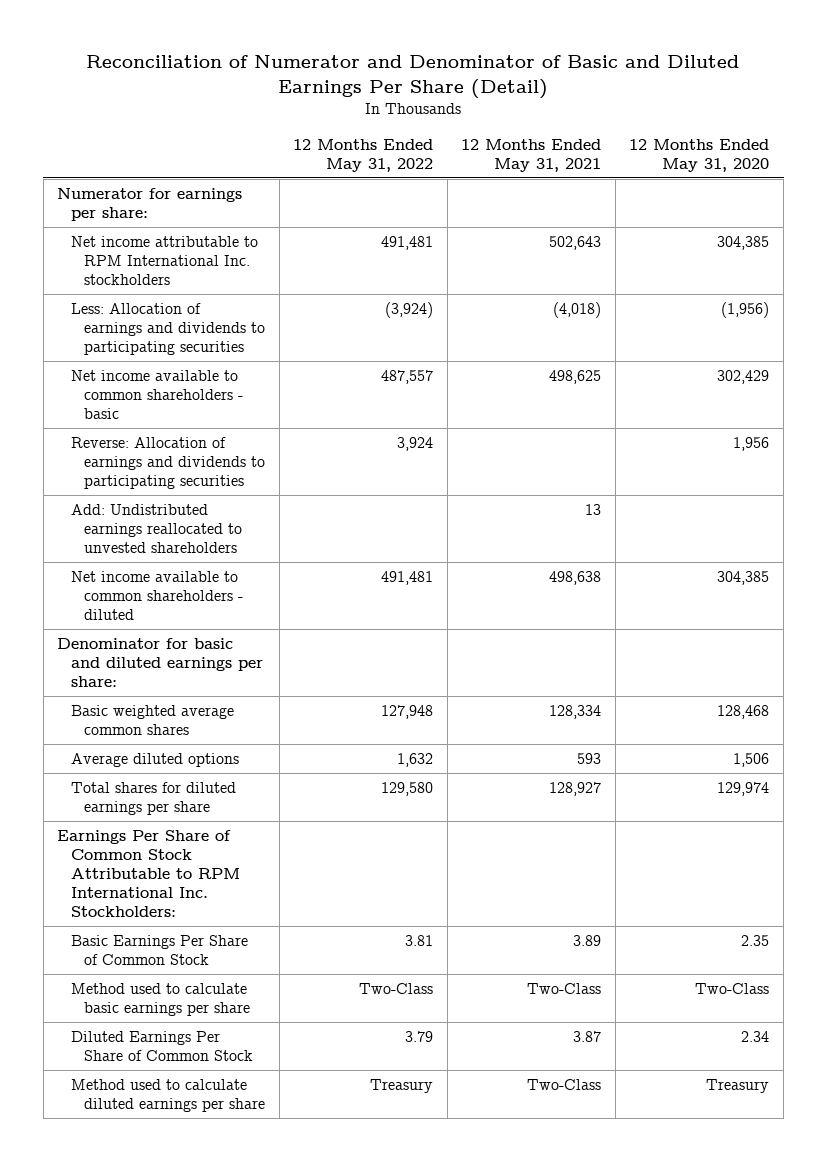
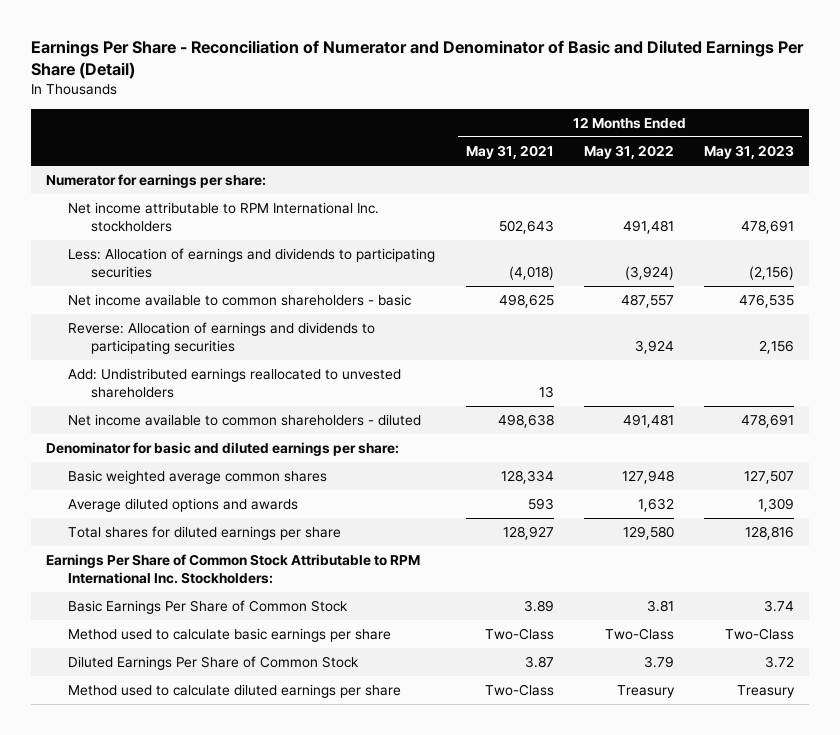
[86,55,740,99] Reconciliation of Numerator and Denominator of Basic and Diluted Earnings Per Share (Detail) -> [31,40,805,80] Earnings Per Share - Reconciliation of Numerator and Denominator of Basic and Diluted Earnings Per Share (Detail)
[629,139,770,173] 12 Months Ended May 31, 2020 -> none
none -> [704,145,795,160] May 31, 2023
[70,752,239,767] Average diluted options -> [68,498,299,513] Average diluted options and awards

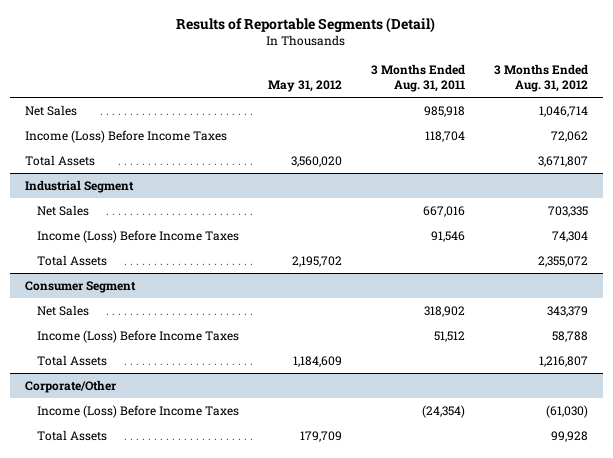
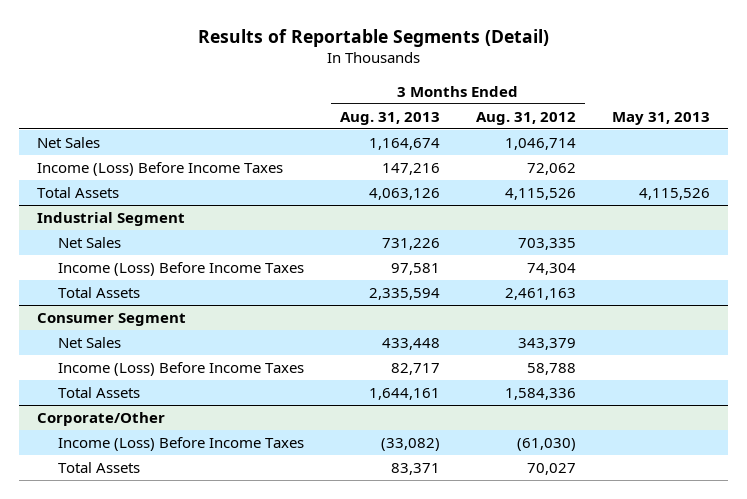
[267,80,342,93] May 31, 2012 -> none
[371,63,466,93] 3 Months Ended Aug. 31, 2011 -> none
none -> [339,111,440,125] Aug. 31, 2013
none -> [612,111,711,125] May 31, 2013
[538,155,589,167] 3,671,807 -> [505,188,577,201] 4,115,526
[538,255,589,267] 2,355,072 -> [505,288,577,301] 2,461,163
[539,355,589,367] 1,216,807 -> [505,388,577,401] 1,584,336
[551,430,589,442] 99,928 -> [527,463,577,476] 70,027

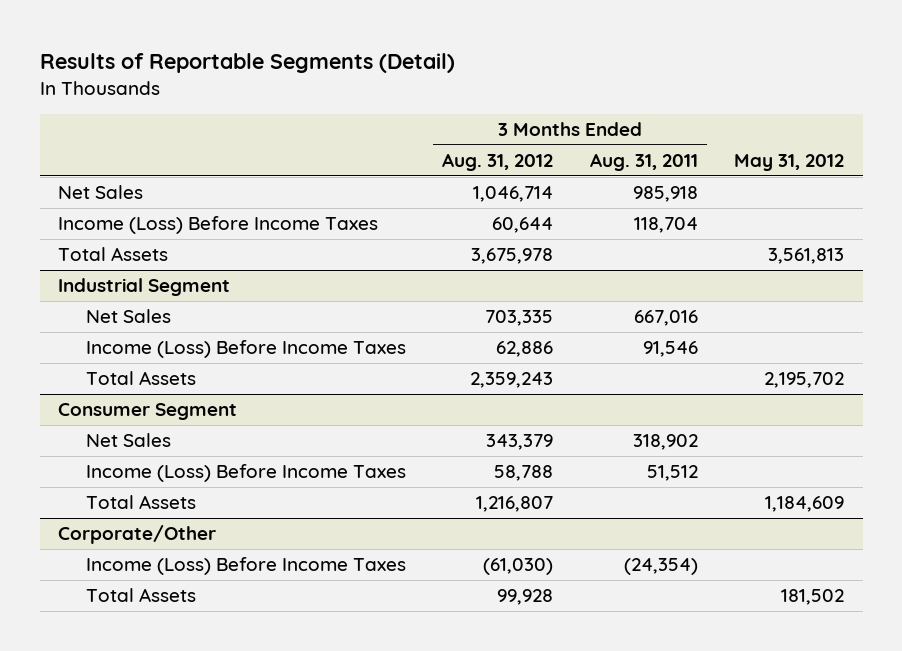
[339,111,440,125] Aug. 31, 2013 -> none
[612,111,711,125] May 31, 2013 -> none
none -> [589,153,698,172] Aug. 31, 2011
none -> [734,154,845,172] May 31, 2012
[527,163,577,176] 72,062 -> [492,217,554,234] 60,644
[505,188,577,201] 4,115,526 -> [471,248,554,265] 3,675,978
[527,263,577,276] 74,304 -> [496,341,554,358] 62,886
[505,288,577,301] 2,461,163 -> [470,372,554,389] 2,359,243
[505,388,577,401] 1,584,336 -> [476,496,554,513] 1,216,807
[527,463,577,476] 70,027 -> [497,589,554,606] 99,928

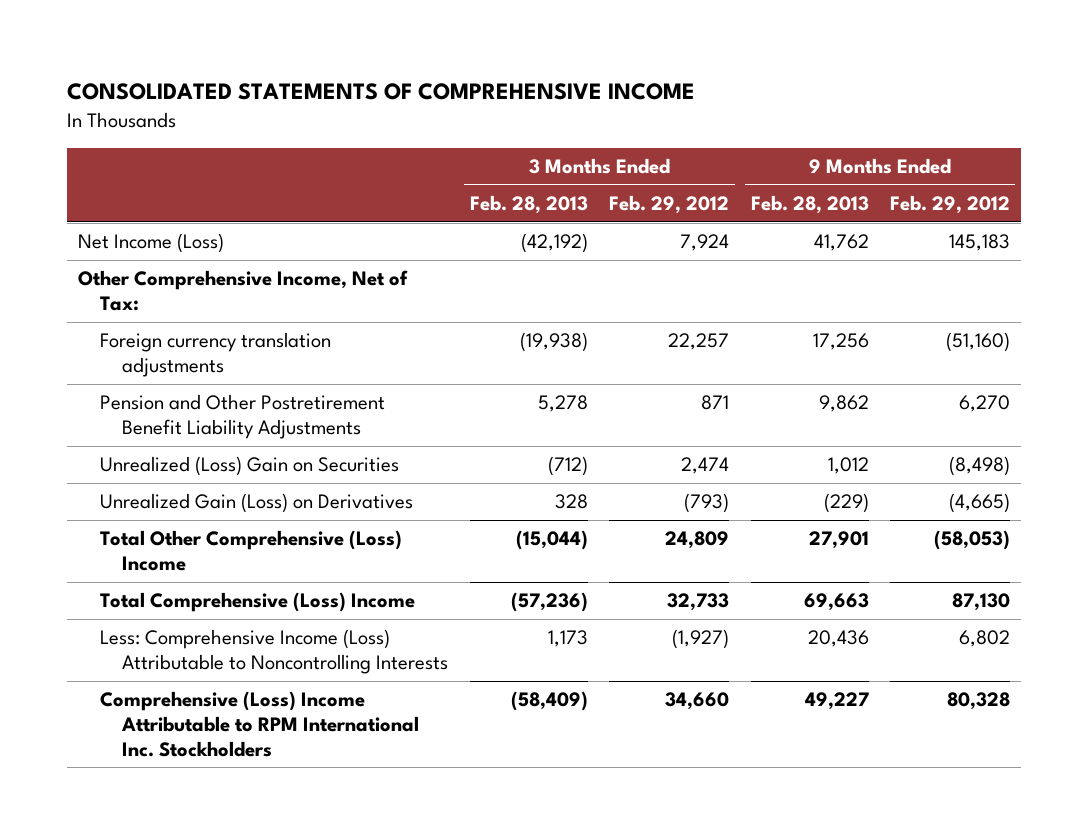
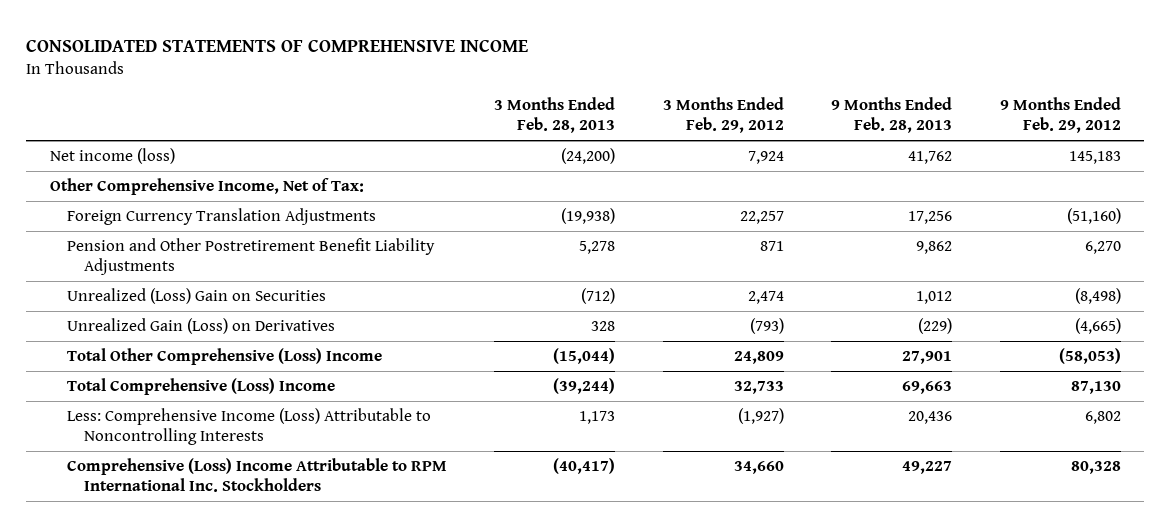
[78,233,225,254] Net Income (Loss) -> [50,148,176,165] Net income (loss)
[520,233,588,254] (42,192) -> [561,148,616,165] (24,200)
[100,332,332,377] Foreign currency translation adjustments -> [66,208,376,226] Foreign Currency Translation Adjustments
[510,592,588,613] (57,236) -> [553,378,616,395] (39,244)
[510,691,588,712] (58,409) -> [553,458,616,475] (40,417)

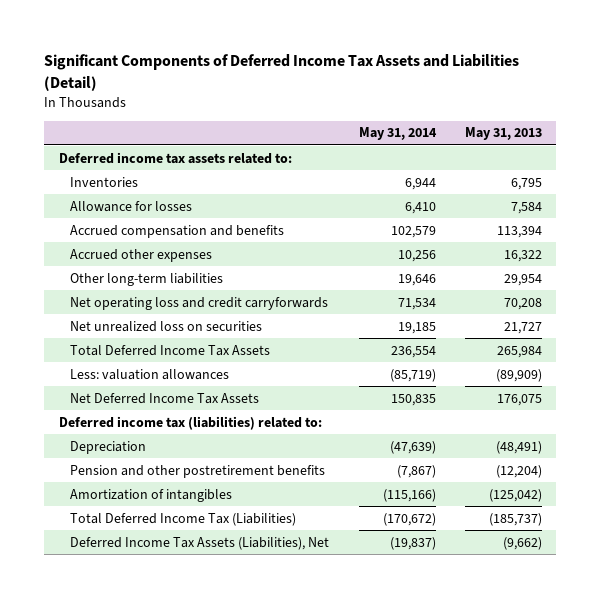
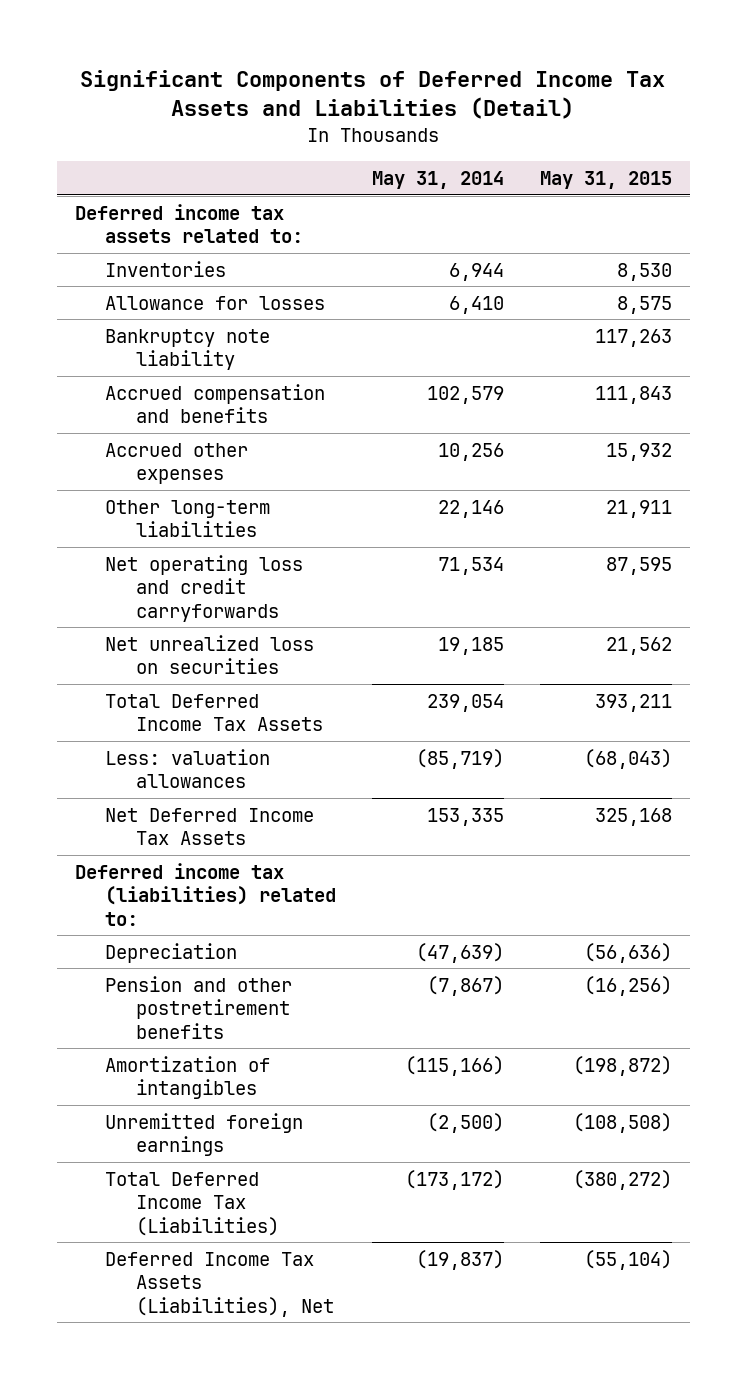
[464,127,542,141] May 31, 2013 -> none
none -> [539,171,672,190] May 31, 2015
none -> [105,328,271,371] Bankruptcy note liability
[397,273,436,286] 19,646 -> [438,499,505,518] 22,146
[390,345,436,358] 236,554 -> [427,693,505,712] 239,054
[390,393,436,406] 150,835 -> [427,807,505,826] 153,335
none -> [105,1112,304,1157] Unremitted foreign earnings
[382,512,436,526] (170,672) -> [405,1169,505,1190] (173,172)

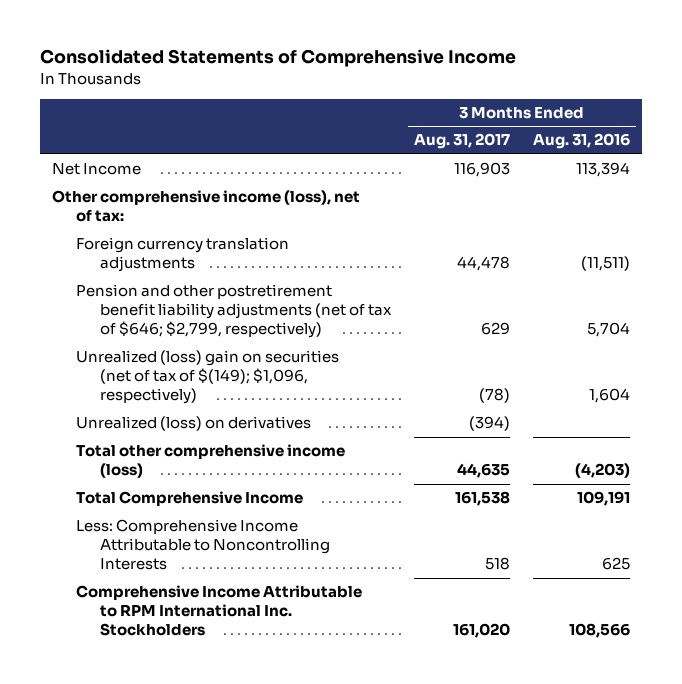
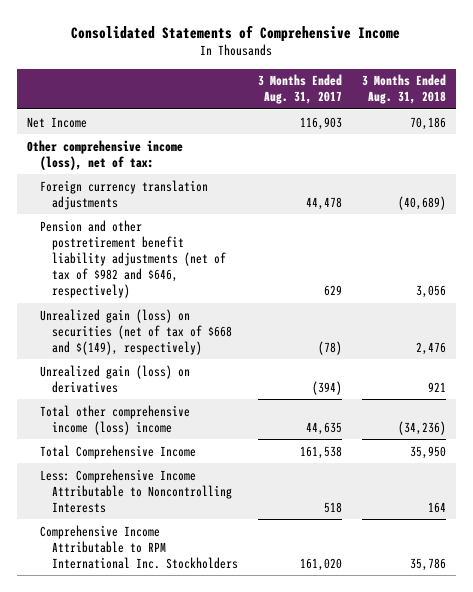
[533,133,631,150] Aug. 31, 2016 -> none
none -> [361,74,446,105] 3 Months Ended Aug. 31, 2018
[75,284,392,339] Pension and other postretirement benefit liability adjustments (net of tax of $646; $2,799, respectively) -> [39,219,227,299] Pension and other postretirement benefit liability adjustments (net of tax of $982 and $646, respectively)
[75,350,339,405] Unrealized (loss) gain on securities (net of tax of $(149); $1,096, respectively) -> [39,308,233,355] Unrealized gain (loss) on securities (net of tax of $668 and $(149), respectively)
[75,416,311,432] Unrealized (loss) on derivatives -> [39,364,190,393] Unrealized gain (loss) on derivatives
[75,444,345,479] Total other comprehensive income (loss) -> [39,404,190,435] Total other comprehensive income (loss) income

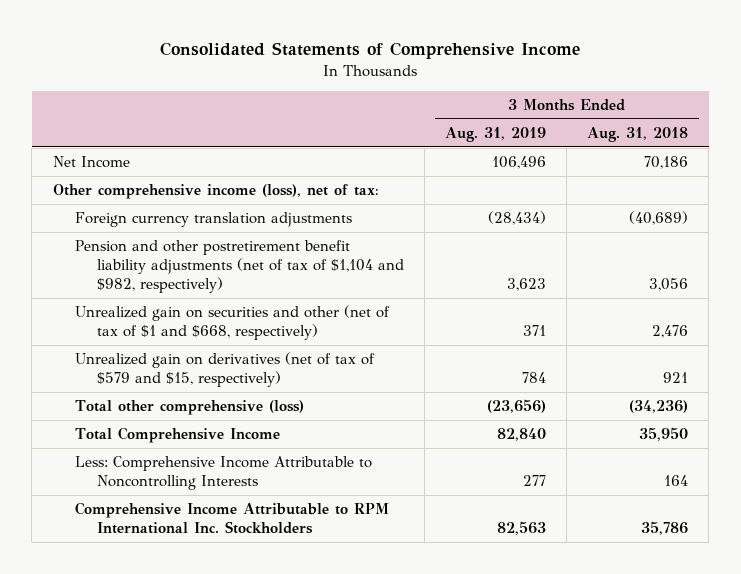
[257,74,342,105] 3 Months Ended Aug. 31, 2017 -> none
none -> [444,126,546,142] Aug. 31, 2019
[39,219,227,299] Pension and other postretirement benefit liability adjustments (net of tax of $982 and $646, respectively) -> [74,240,404,293] Pension and other postretirement benefit liability adjustments (net of tax of $1,104 and $982, respectively)
[39,308,233,355] Unrealized gain (loss) on securities (net of tax of $668 and $(149), respectively) -> [74,305,390,340] Unrealized gain on securities and other (net of tax of $1 and $668, respectively)
[39,364,190,393] Unrealized gain (loss) on derivatives -> [74,352,375,387] Unrealized gain on derivatives (net of tax of $579 and $15, respectively)
[39,404,190,435] Total other comprehensive income (loss) income -> [74,400,304,416] Total other comprehensive (loss)

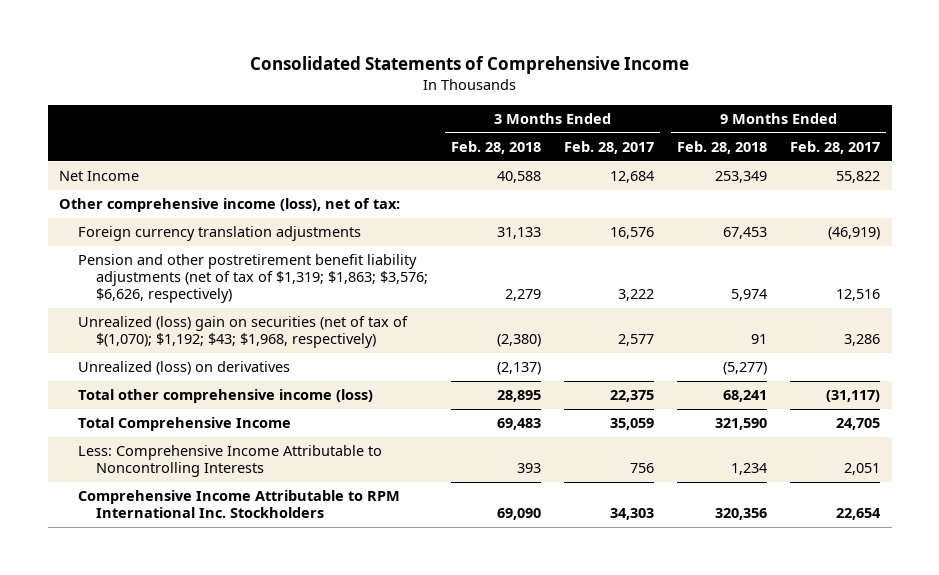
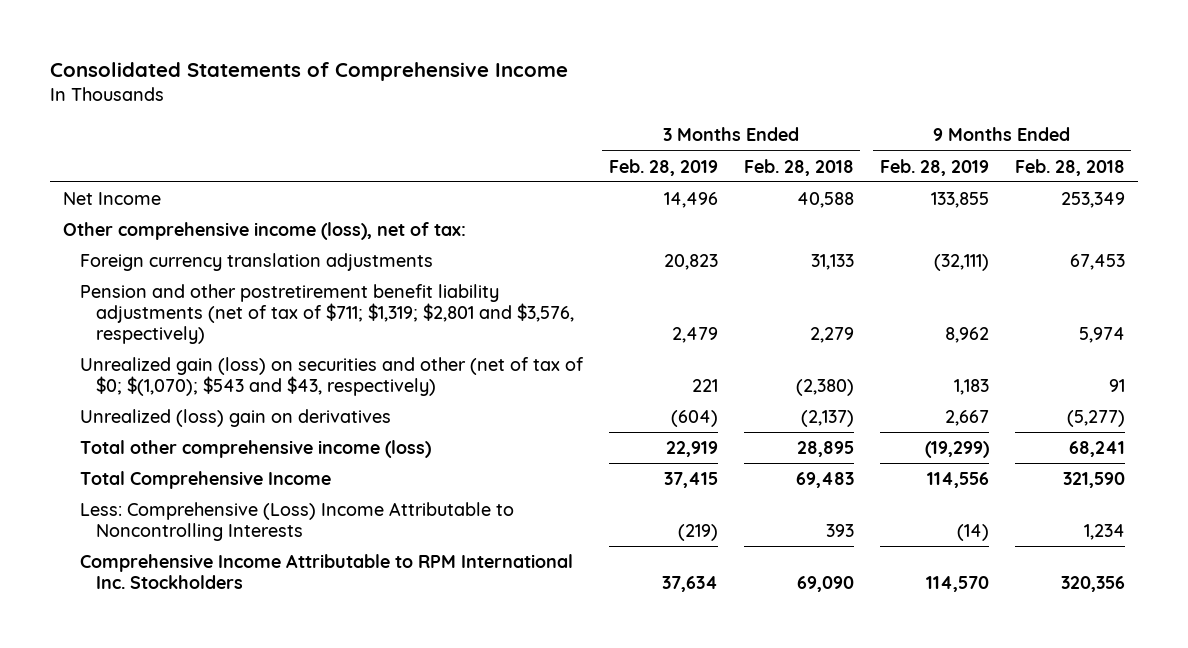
[564,140,655,154] Feb. 28, 2017 -> none
[790,140,881,154] Feb. 28, 2017 -> none
none -> [608,158,718,176] Feb. 28, 2019
none -> [879,158,989,176] Feb. 28, 2019
[77,254,429,304] Pension and other postretirement benefit liability adjustments (net of tax of $1,319; $1,863; $3,576; $6,626, respectively) -> [79,283,575,344] Pension and other postretirement benefit liability adjustments (net of tax of $711; $1,319; $2,801 and $3,576, respectively)
[77,316,408,349] Unrealized (loss) gain on securities (net of tax of $(1,070); $1,192; $43; $1,968, respectively) -> [79,356,584,396] Unrealized gain (loss) on securities and other (net of tax of $0; $(1,070); $543 and $43, respectively)
[77,361,290,376] Unrealized (loss) on derivatives -> [79,408,391,427] Unrealized (loss) gain on derivatives
[77,445,382,478] Less: Comprehensive Income Attributable to Noncontrolling Interests -> [79,501,514,541] Less: Comprehensive (Loss) Income Attributable to Noncontrolling Interests

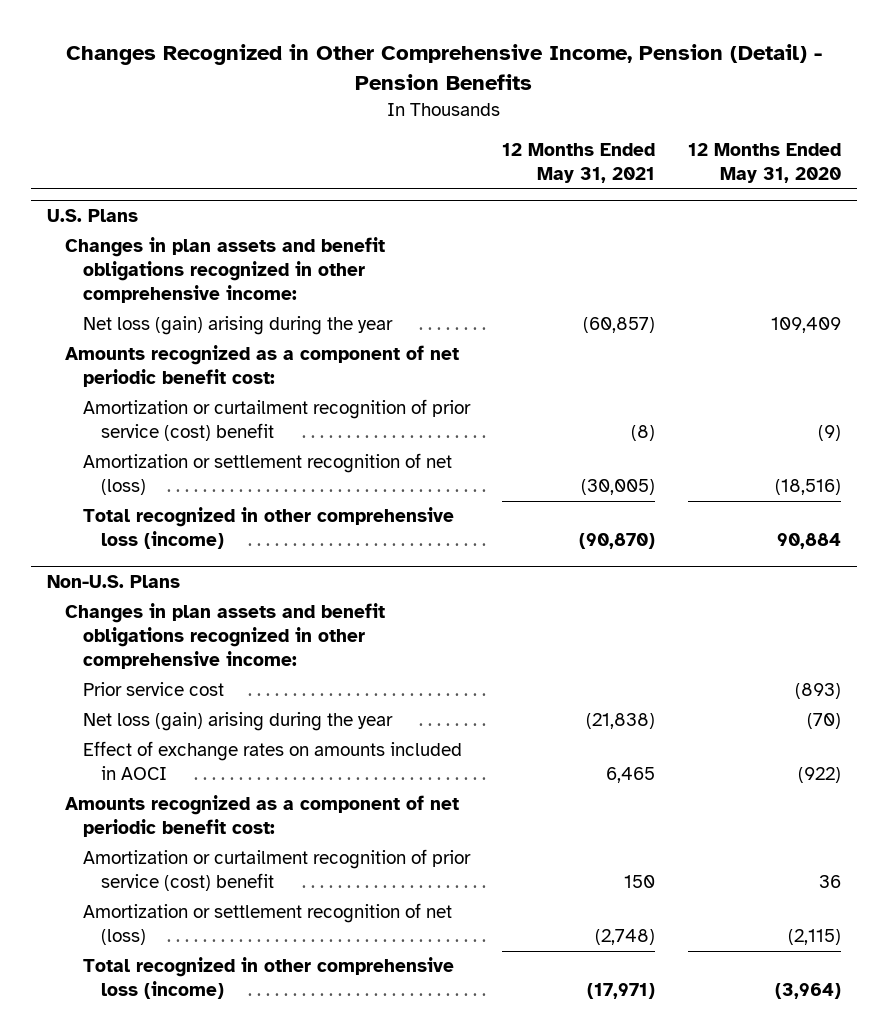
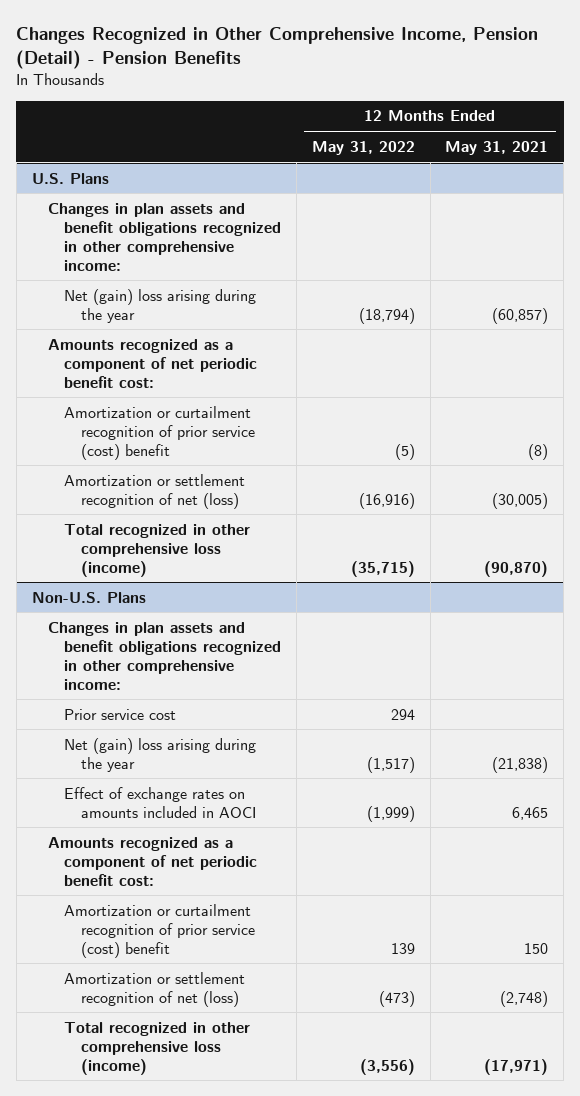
[687,142,841,183] 12 Months Ended May 31, 2020 -> none
none -> [311,140,415,155] May 31, 2022
[82,316,393,336] Net loss (gain) arising during the year -> [64,288,257,323] Net (gain) loss arising during the year
[82,712,393,732] Net loss (gain) arising during the year -> [64,737,257,772] Net (gain) loss arising during the year

